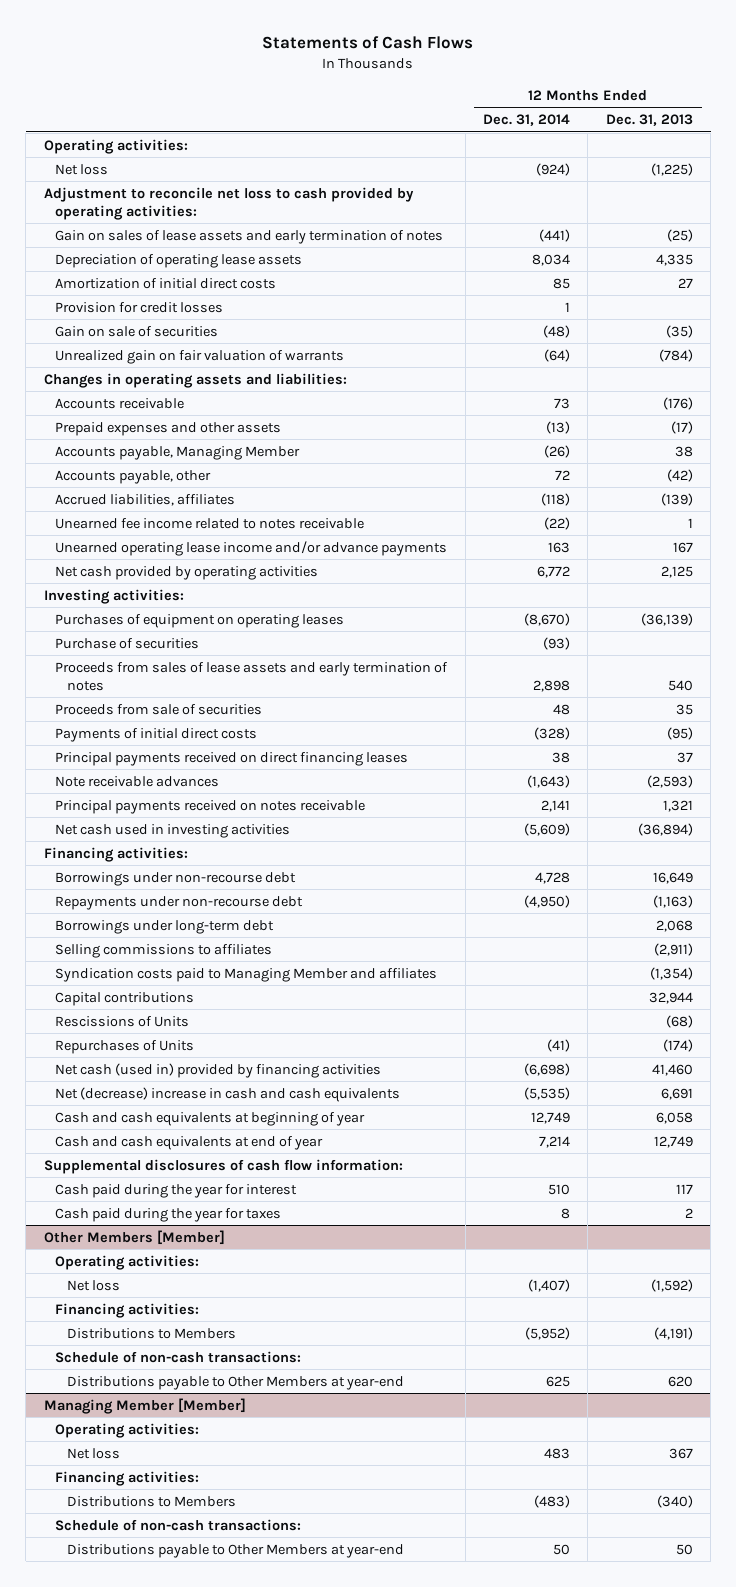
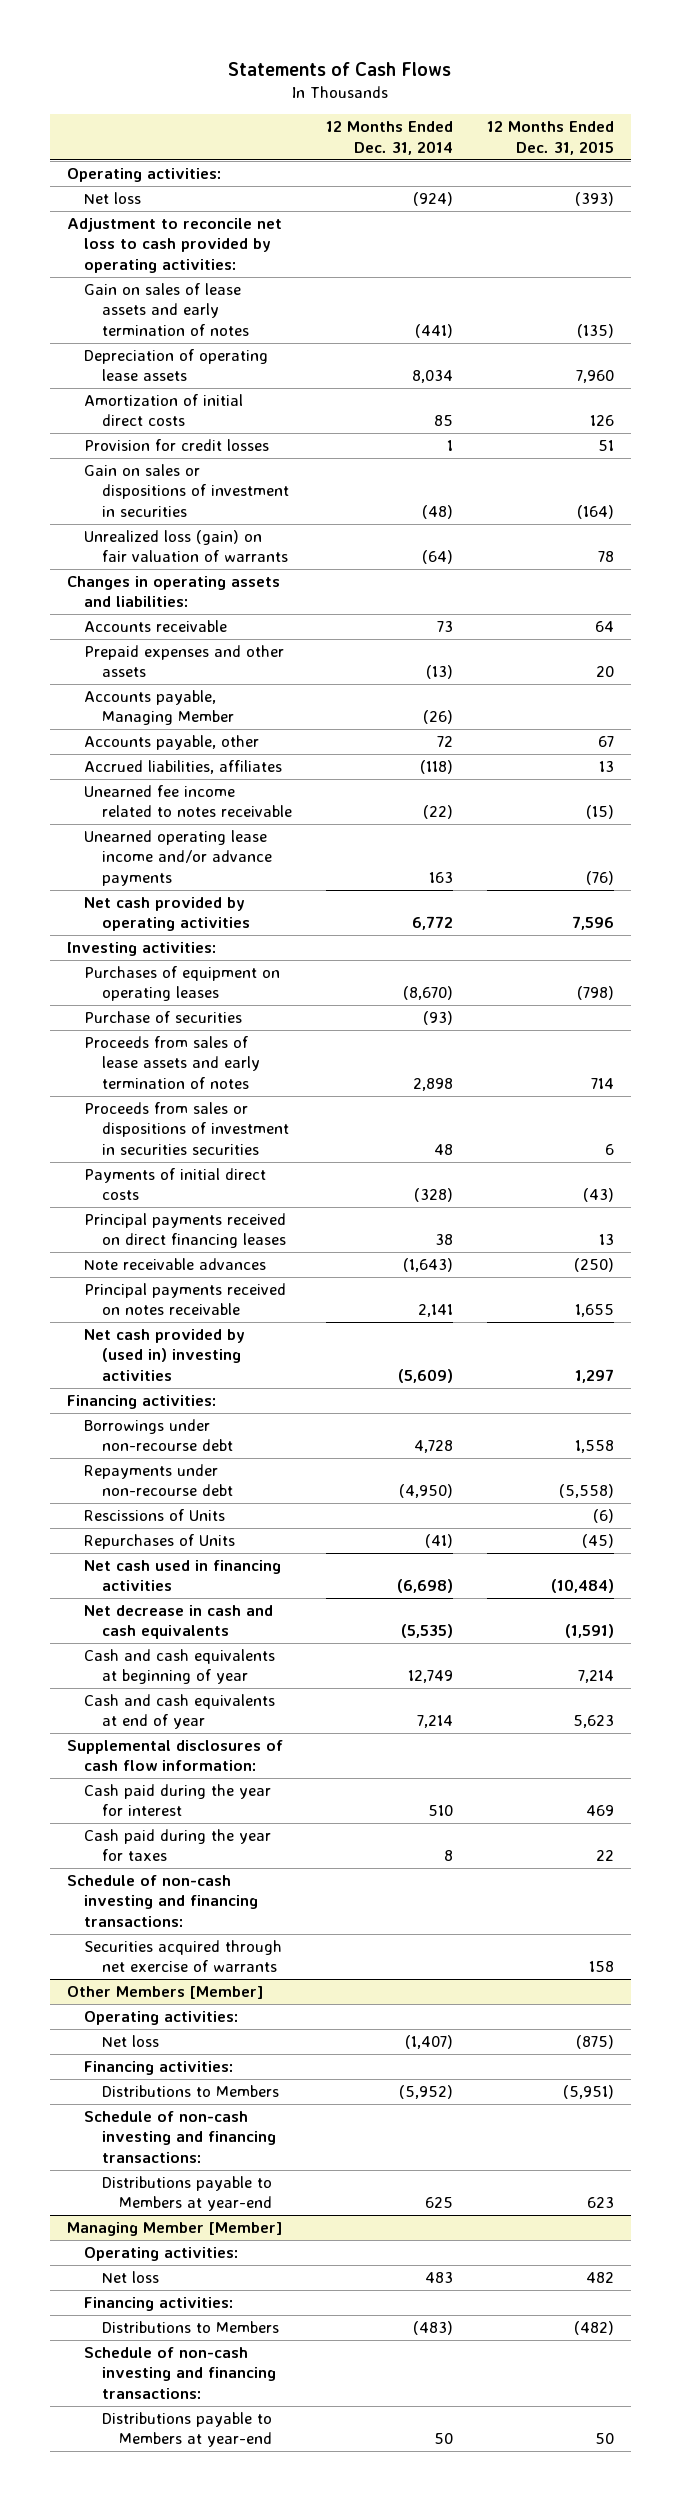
[605,114,693,127] Dec. 31, 2013 -> none
none -> [486,121,614,155] 12 Months Ended Dec. 31, 2015
[55,325,219,337] Gain on sale of securities -> [84,464,289,517] Gain on sales or dispositions of investment in securities
[55,349,345,364] Unrealized gain on fair valuation of warrants -> [84,530,288,563] Unrealized loss (gain) on fair valuation of warrants
[55,703,263,715] Proceeds from sale of securities -> [84,1102,289,1155] Proceeds from sales or dispositions of investment in securities securities
[55,823,291,838] Net cash used in investing activities -> [84,1329,246,1381] Net cash provided by (used in) investing activities
[55,919,275,934] Borrowings under long-term debt -> none
[55,943,273,958] Selling commissions to affiliates -> none
[55,967,438,982] Syndication costs paid to Managing Member and affiliates -> none
[55,991,195,1006] Capital contributions -> none
[55,1062,382,1078] Net cash (used in) provided by financing activities -> [84,1560,282,1592] Net cash used in financing activities
[55,1086,401,1102] Net (decrease) increase in cash and cash equivalents -> [84,1605,274,1640] Net decrease in cash and cash equivalents
none -> [67,1875,259,1927] Schedule of non-cash investing and financing transactions:
none -> [84,1940,283,1973] Securities acquired through net exercise of warrants
[55,1350,302,1363] Schedule of non-cash transactions: -> [84,2111,276,2163] Schedule of non-cash investing and financing transactions:
[67,1375,405,1390] Distributions payable to Other Members at year-end -> [101,2176,273,2212] Distributions payable to Members at year-end
[55,1518,302,1531] Schedule of non-cash transactions: -> [84,2347,276,2399] Schedule of non-cash investing and financing transactions:
[67,1543,405,1558] Distributions payable to Other Members at year-end -> [101,2412,273,2448] Distributions payable to Members at year-end

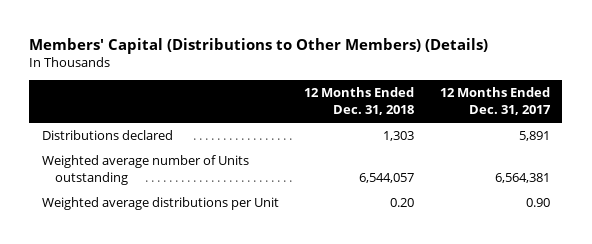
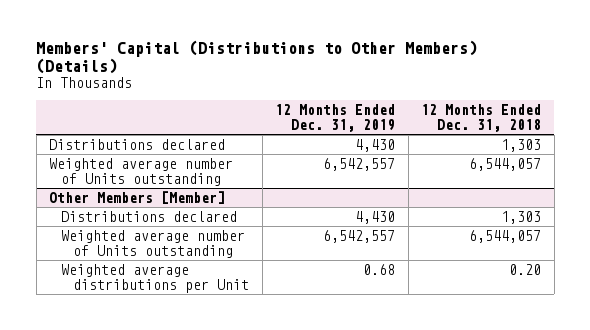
[439,87,551,116] 12 Months Ended Dec. 31, 2017 -> none
none -> [275,103,396,132] 12 Months Ended Dec. 31, 2019
none -> [49,191,226,205] Other Members [Member]
none -> [61,211,238,223] Distributions declared
none -> [61,230,246,259] Weighted average number of Units outstanding

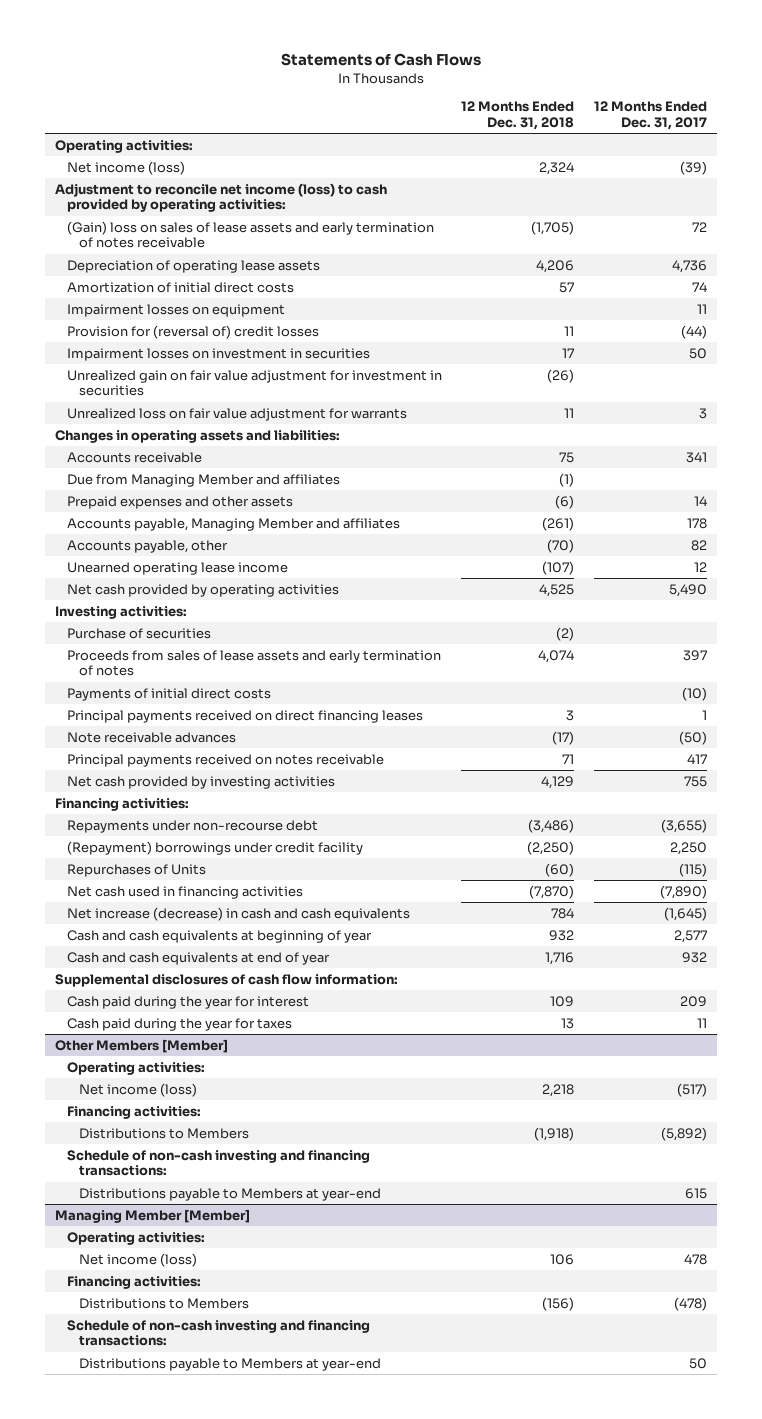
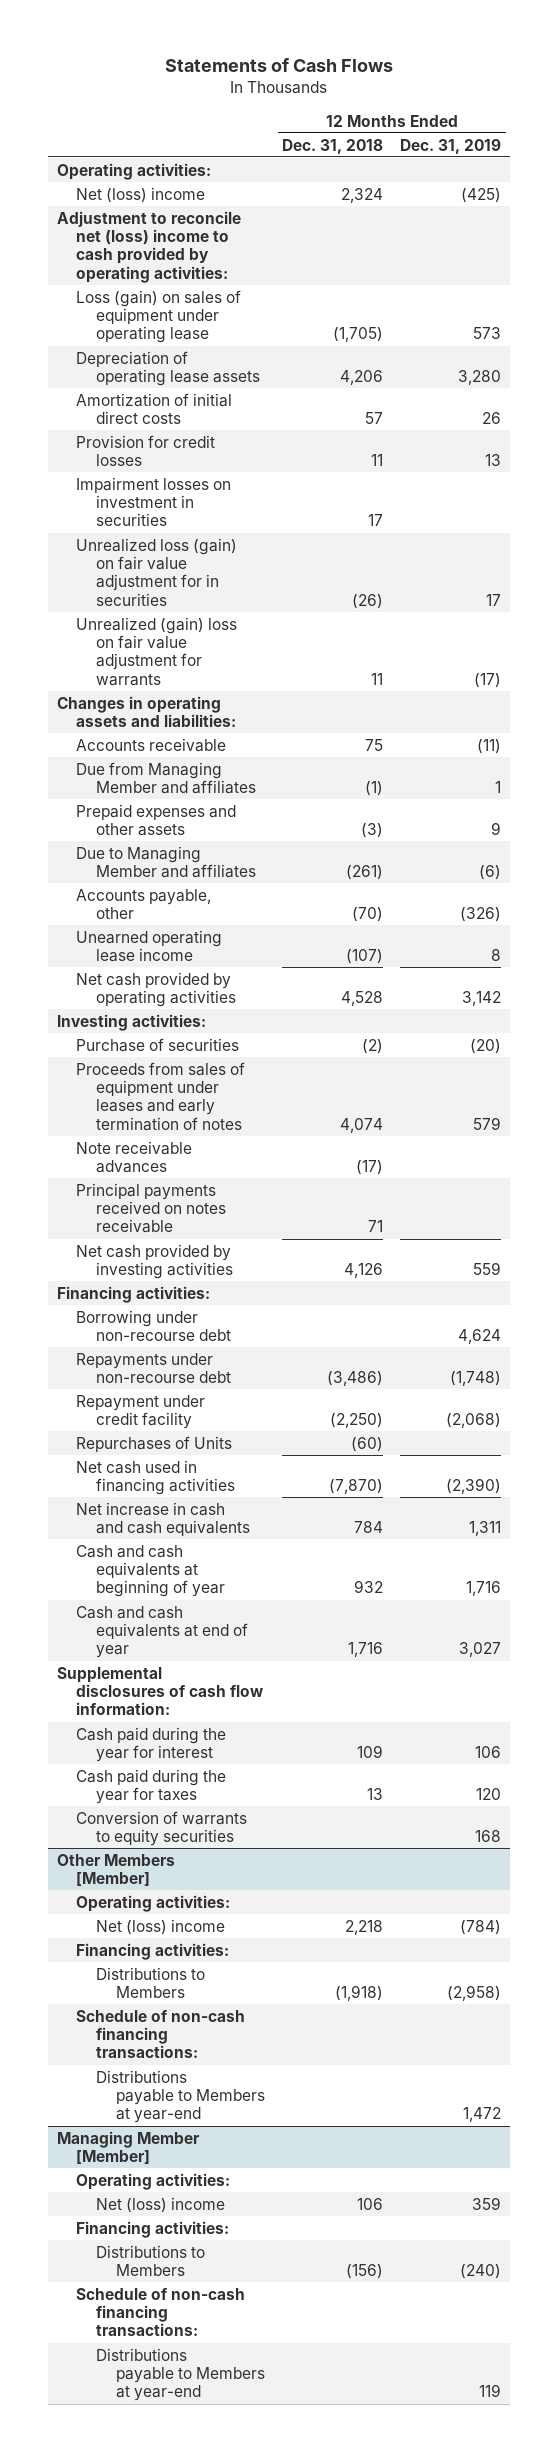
[593,101,707,131] 12 Months Ended Dec. 31, 2017 -> none
none -> [400,138,502,154] Dec. 31, 2019
[66,160,185,175] Net income (loss) -> [76,186,206,203] Net (loss) income
[54,182,387,213] Adjustment to reconcile net income (loss) to cash provided by operating activities: -> [56,210,241,283] Adjustment to reconcile net (loss) income to cash provided by operating activities:
[66,220,434,249] (Gain) loss on sales of lease assets and early termination of notes receivable -> [76,289,242,344] Loss (gain) on sales of equipment under operating lease
[66,303,285,317] Impairment losses on equipment -> none
[66,324,319,339] Provision for (reversal of) credit losses -> [76,434,216,466] Provision for credit losses
[66,369,442,397] Unrealized gain on fair value adjustment for investment in securities -> [76,537,238,606] Unrealized loss (gain) on fair value adjustment for in securities
[66,407,407,421] Unrealized loss on fair value adjustment for warrants -> [76,616,238,686] Unrealized (gain) loss on fair value adjustment for warrants
[555,494,575,509] (6) -> [360,822,383,838] (3)
[66,517,400,531] Accounts payable, Managing Member and affiliates -> [76,845,256,878] Due to Managing Member and affiliates
[539,583,575,597] 4,525 -> [340,990,383,1006] 4,528
[66,687,271,701] Payments of initial direct costs -> none
[66,709,423,723] Principal payments received on direct financing leases -> none
[66,649,441,677] Proceeds from sales of lease assets and early termination of notes -> [76,1061,246,1131] Proceeds from sales of equipment under leases and early termination of notes
[541,775,575,789] 4,129 -> [343,1262,383,1278] 4,126
none -> [76,1309,231,1341] Borrowing under non-recourse debt
[66,840,363,855] (Repayment) borrowings under credit facility -> [76,1394,206,1429] Repayment under credit facility
[66,906,410,921] Net increase (decrease) in cash and cash equivalents -> [76,1501,250,1536] Net increase in cash and cash equivalents
none -> [76,1810,248,1846] Conversion of warrants to equity securities
[79,1082,198,1097] Net income (loss) -> [95,1918,225,1935] Net (loss) income
[66,1149,370,1177] Schedule of non-cash investing and financing transactions: -> [76,2009,246,2059] Schedule of non-cash financing transactions:
[79,1252,198,1267] Net income (loss) -> [95,2196,225,2213] Net (loss) income
[66,1319,370,1347] Schedule of non-cash investing and financing transactions: -> [76,2287,246,2337] Schedule of non-cash financing transactions:

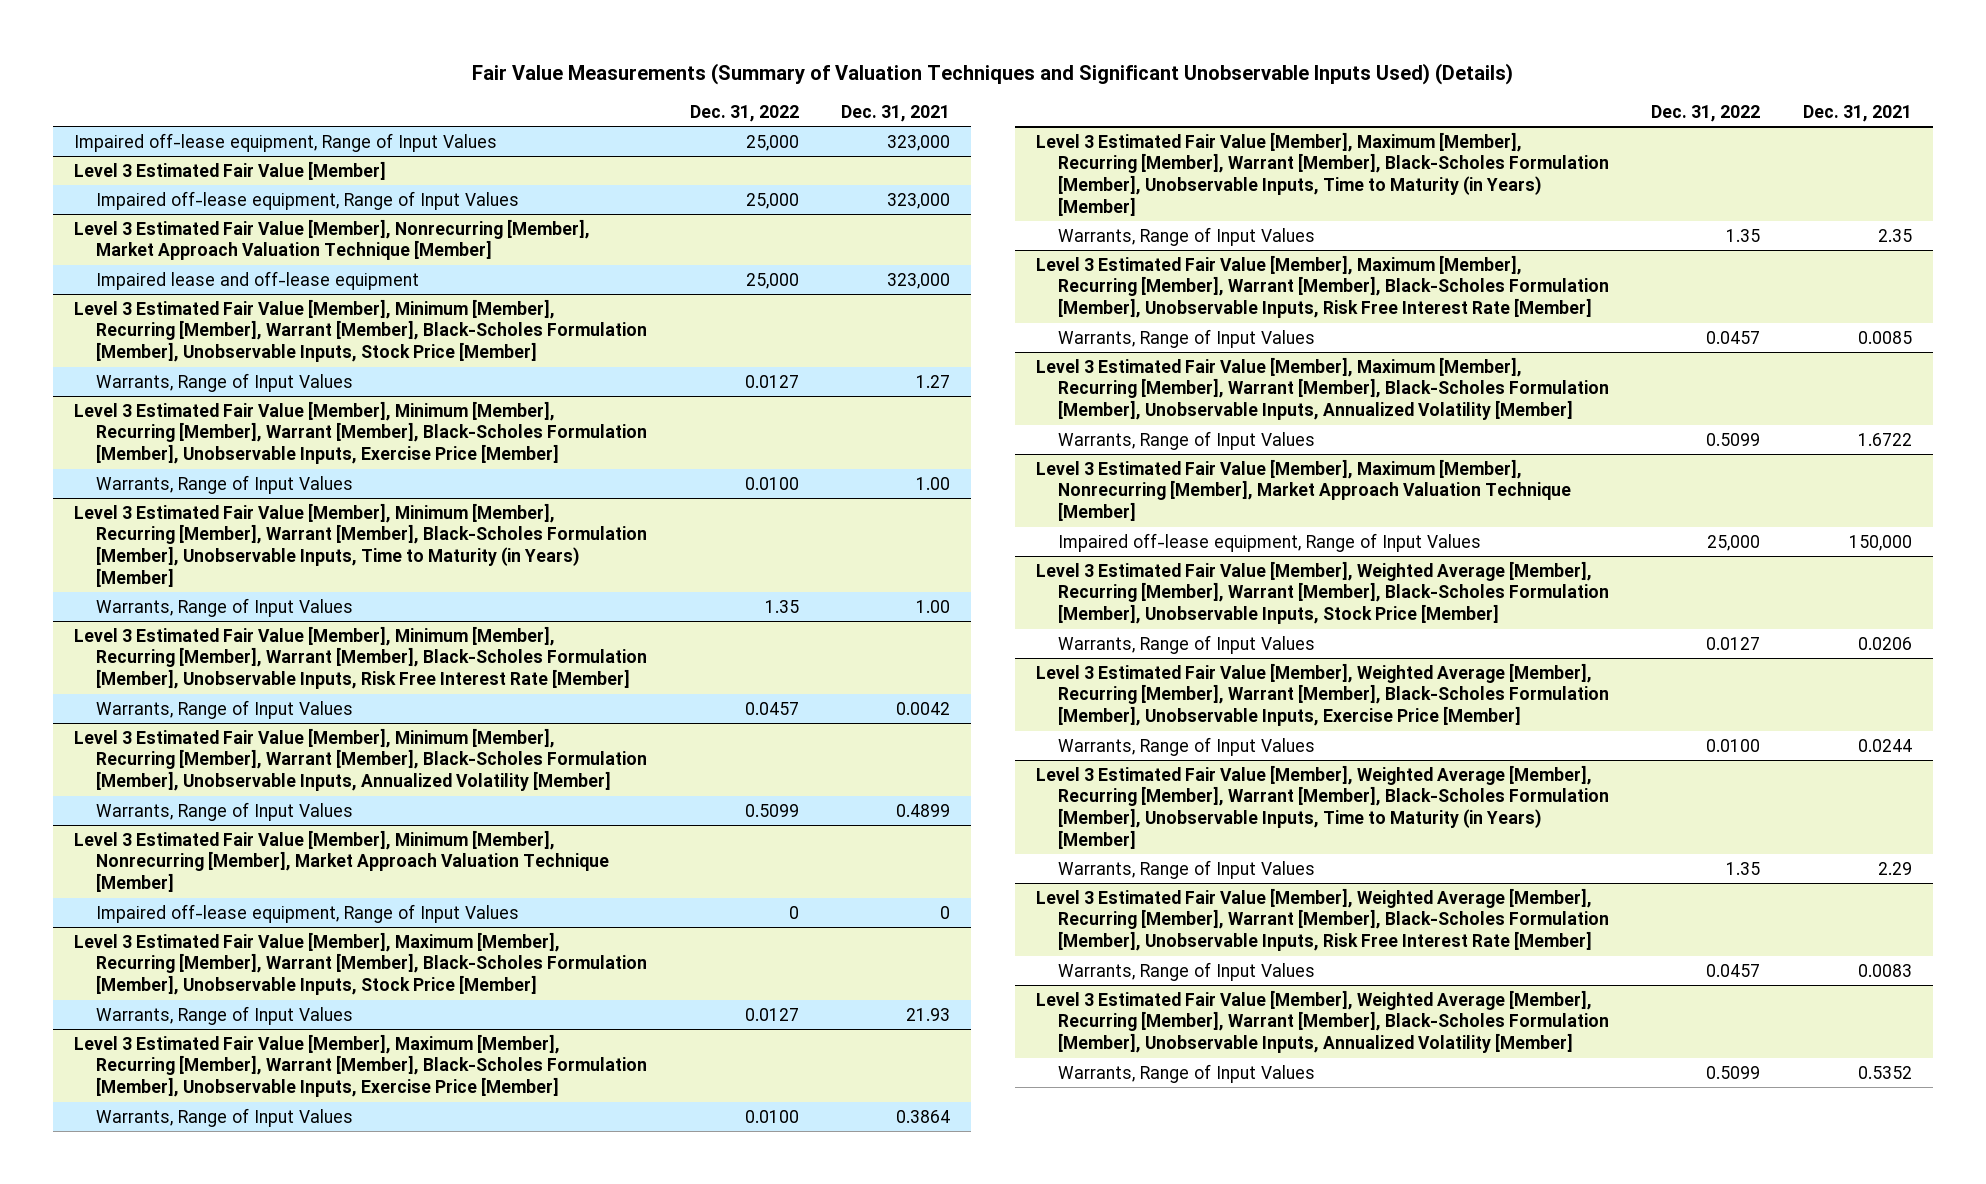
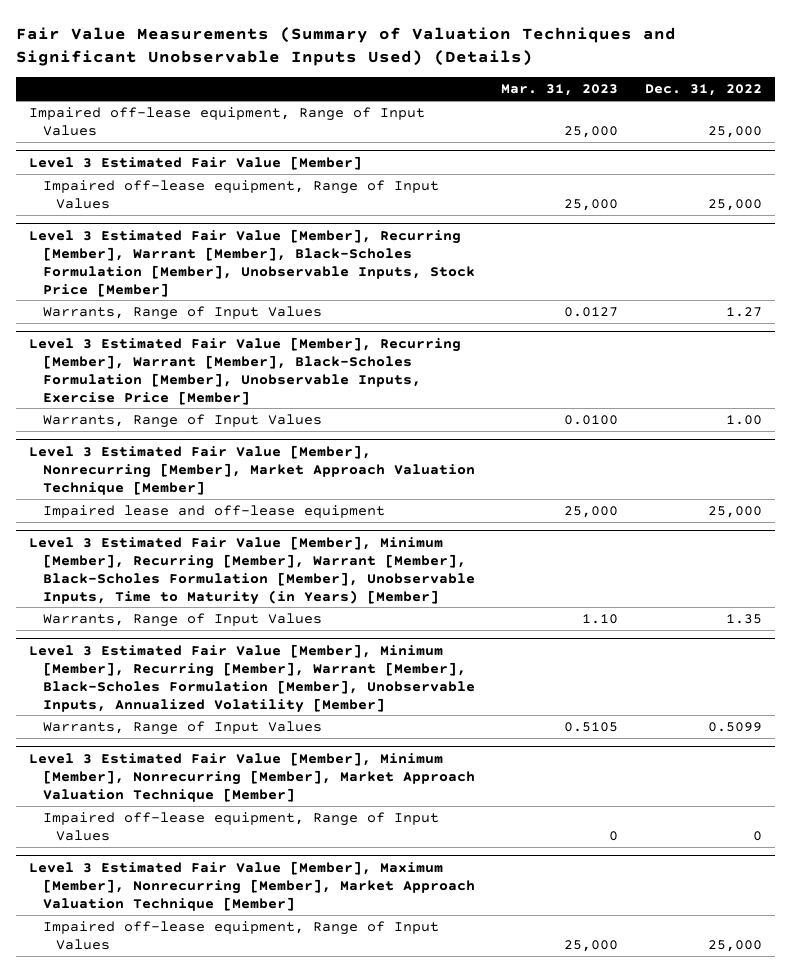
[841,104,951,122] Dec. 31, 2021 -> none
none -> [501,84,619,97] Mar. 31, 2023
none -> [28,228,475,297] Level 3 Estimated Fair Value [Member], Recurring [Member], Warrant [Member], Black-Scholes Formulation [Member], Unobservable Inputs, Stock Price [Member]
none -> [42,305,322,320] Warrants, Range of Input Values
none -> [28,336,461,405] Level 3 Estimated Fair Value [Member], Recurring [Member], Warrant [Member], Black-Scholes Formulation [Member], Unobservable Inputs, Exercise Price [Member]
none -> [42,413,322,428] Warrants, Range of Input Values
[74,298,648,363] Level 3 Estimated Fair Value [Member], Minimum [Member], Recurring [Member], Warrant [Member], Black-Scholes Formulation [Member], Unobservable Inputs, Stock Price [Member] -> none
[96,372,354,392] Warrants, Range of Input Values -> none
[74,400,648,465] Level 3 Estimated Fair Value [Member], Minimum [Member], Recurring [Member], Warrant [Member], Black-Scholes Formulation [Member], Unobservable Inputs, Exercise Price [Member] -> none
[96,474,354,494] Warrants, Range of Input Values -> none
[74,625,648,690] Level 3 Estimated Fair Value [Member], Minimum [Member], Recurring [Member], Warrant [Member], Black-Scholes Formulation [Member], Unobservable Inputs, Risk Free Interest Rate [Member] -> none
[96,699,354,719] Warrants, Range of Input Values -> none
[74,931,648,996] Level 3 Estimated Fair Value [Member], Maximum [Member], Recurring [Member], Warrant [Member], Black-Scholes Formulation [Member], Unobservable Inputs, Stock Price [Member] -> none
[96,1005,354,1025] Warrants, Range of Input Values -> none
[74,1033,648,1098] Level 3 Estimated Fair Value [Member], Maximum [Member], Recurring [Member], Warrant [Member], Black-Scholes Formulation [Member], Unobservable Inputs, Exercise Price [Member] -> none
[96,1107,354,1127] Warrants, Range of Input Values -> none
[1035,131,1609,216] Level 3 Estimated Fair Value [Member], Maximum [Member], Recurring [Member], Warrant [Member], Black-Scholes Formulation [Member], Unobservable Inputs, Time to Maturity (in Years) [Member] -> none
[1057,226,1315,246] Warrants, Range of Input Values -> none
[1035,254,1609,319] Level 3 Estimated Fair Value [Member], Maximum [Member], Recurring [Member], Warrant [Member], Black-Scholes Formulation [Member], Unobservable Inputs, Risk Free Interest Rate [Member] -> none
[1057,328,1315,348] Warrants, Range of Input Values -> none
[1035,356,1609,421] Level 3 Estimated Fair Value [Member], Maximum [Member], Recurring [Member], Warrant [Member], Black-Scholes Formulation [Member], Unobservable Inputs, Annualized Volatility [Member] -> none
[1057,430,1315,450] Warrants, Range of Input Values -> none
[1035,560,1609,625] Level 3 Estimated Fair Value [Member], Weighted Average [Member], Recurring [Member], Warrant [Member], Black-Scholes Formulation [Member], Unobservable Inputs, Stock Price [Member] -> none
[1057,634,1315,654] Warrants, Range of Input Values -> none
[1035,662,1609,727] Level 3 Estimated Fair Value [Member], Weighted Average [Member], Recurring [Member], Warrant [Member], Black-Scholes Formulation [Member], Unobservable Inputs, Exercise Price [Member] -> none
[1057,736,1315,756] Warrants, Range of Input Values -> none
[1035,764,1609,849] Level 3 Estimated Fair Value [Member], Weighted Average [Member], Recurring [Member], Warrant [Member], Black-Scholes Formulation [Member], Unobservable Inputs, Time to Maturity (in Years) [Member] -> none
[1057,859,1315,879] Warrants, Range of Input Values -> none
[1035,887,1609,952] Level 3 Estimated Fair Value [Member], Weighted Average [Member], Recurring [Member], Warrant [Member], Black-Scholes Formulation [Member], Unobservable Inputs, Risk Free Interest Rate [Member] -> none
[1057,961,1315,981] Warrants, Range of Input Values -> none
[1035,989,1609,1054] Level 3 Estimated Fair Value [Member], Weighted Average [Member], Recurring [Member], Warrant [Member], Black-Scholes Formulation [Member], Unobservable Inputs, Annualized Volatility [Member] -> none
[1057,1063,1315,1083] Warrants, Range of Input Values -> none

